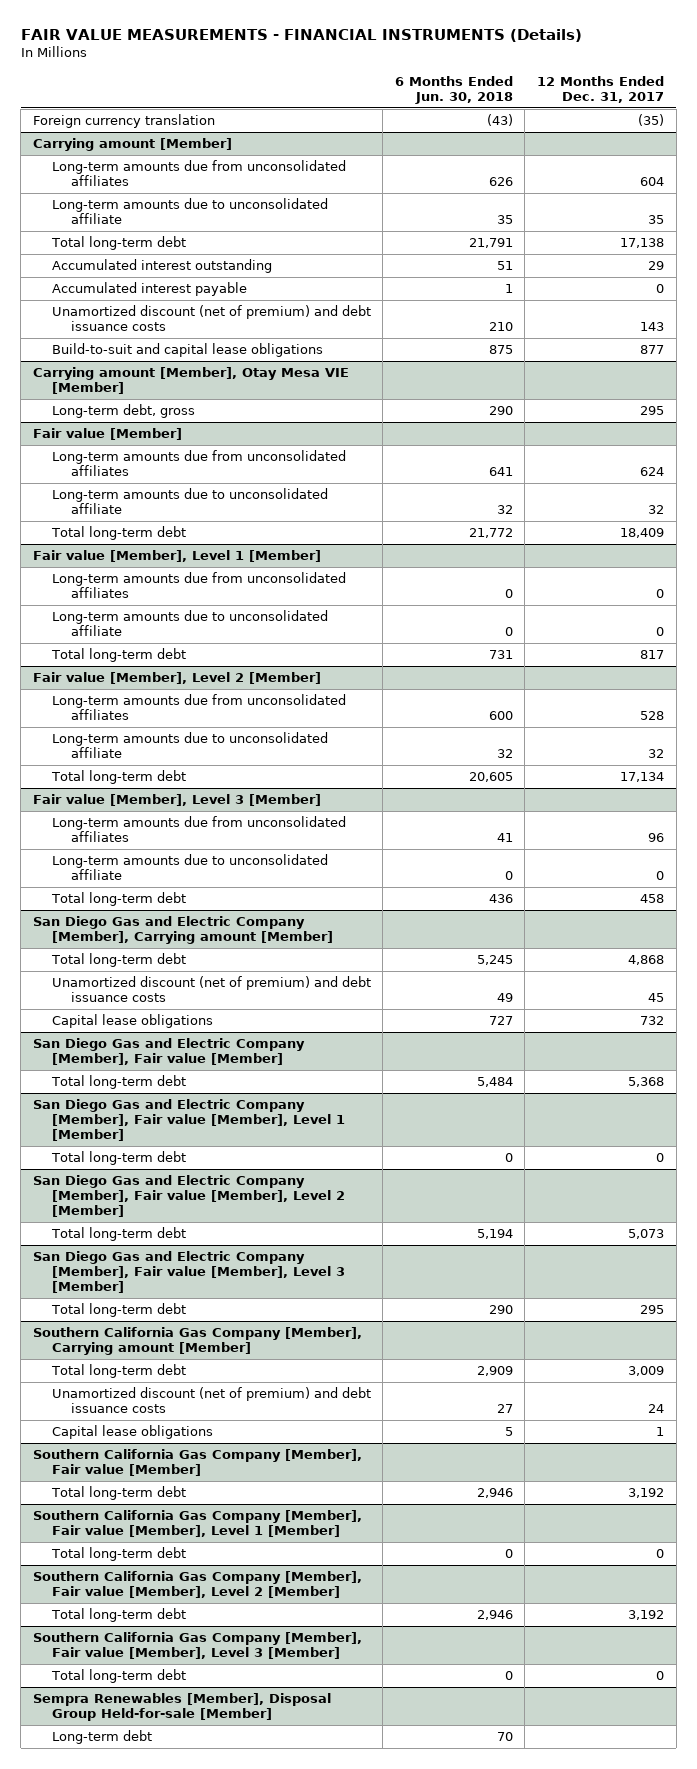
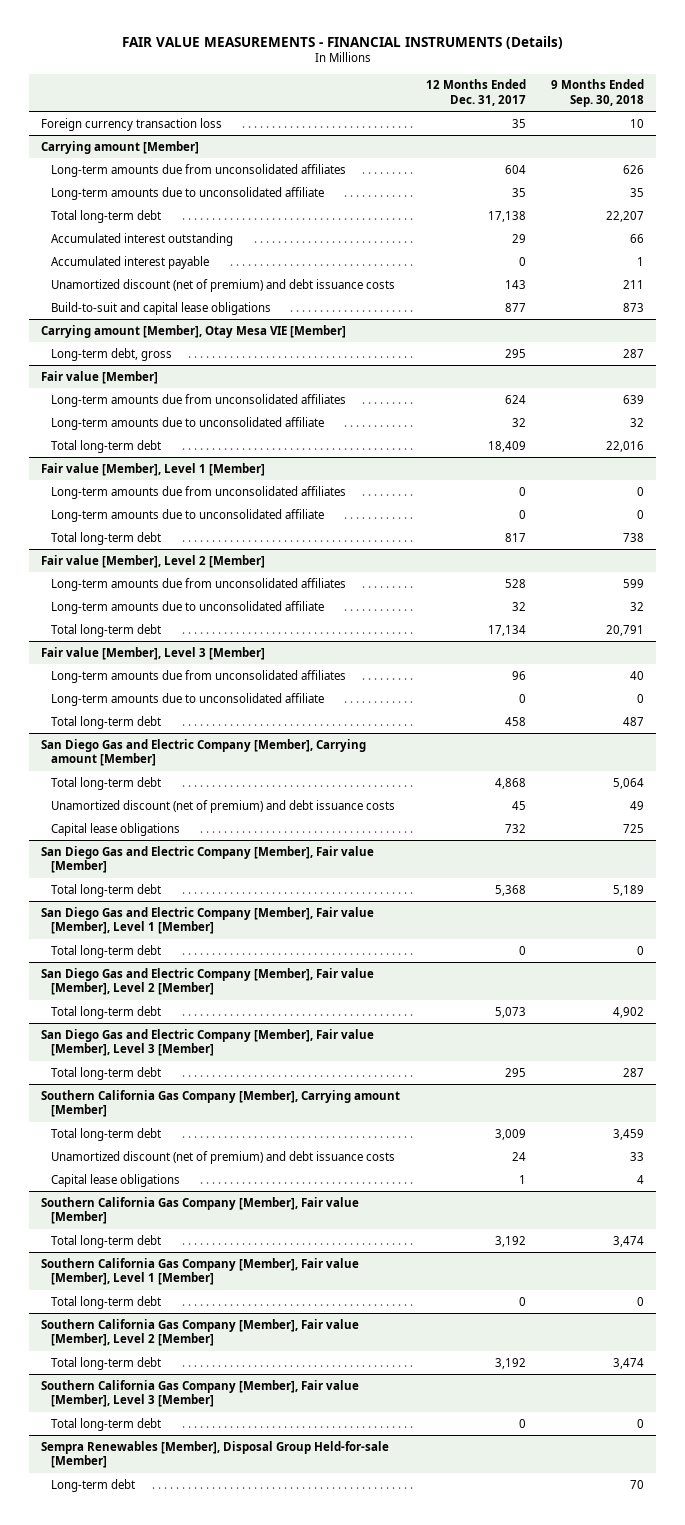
[394,76,513,104] 6 Months Ended Jun. 30, 2018 -> none
none -> [550,79,644,107] 9 Months Ended Sep. 30, 2018
[32,114,215,129] Foreign currency translation -> none
none -> [41,117,223,131] Foreign currency transaction loss

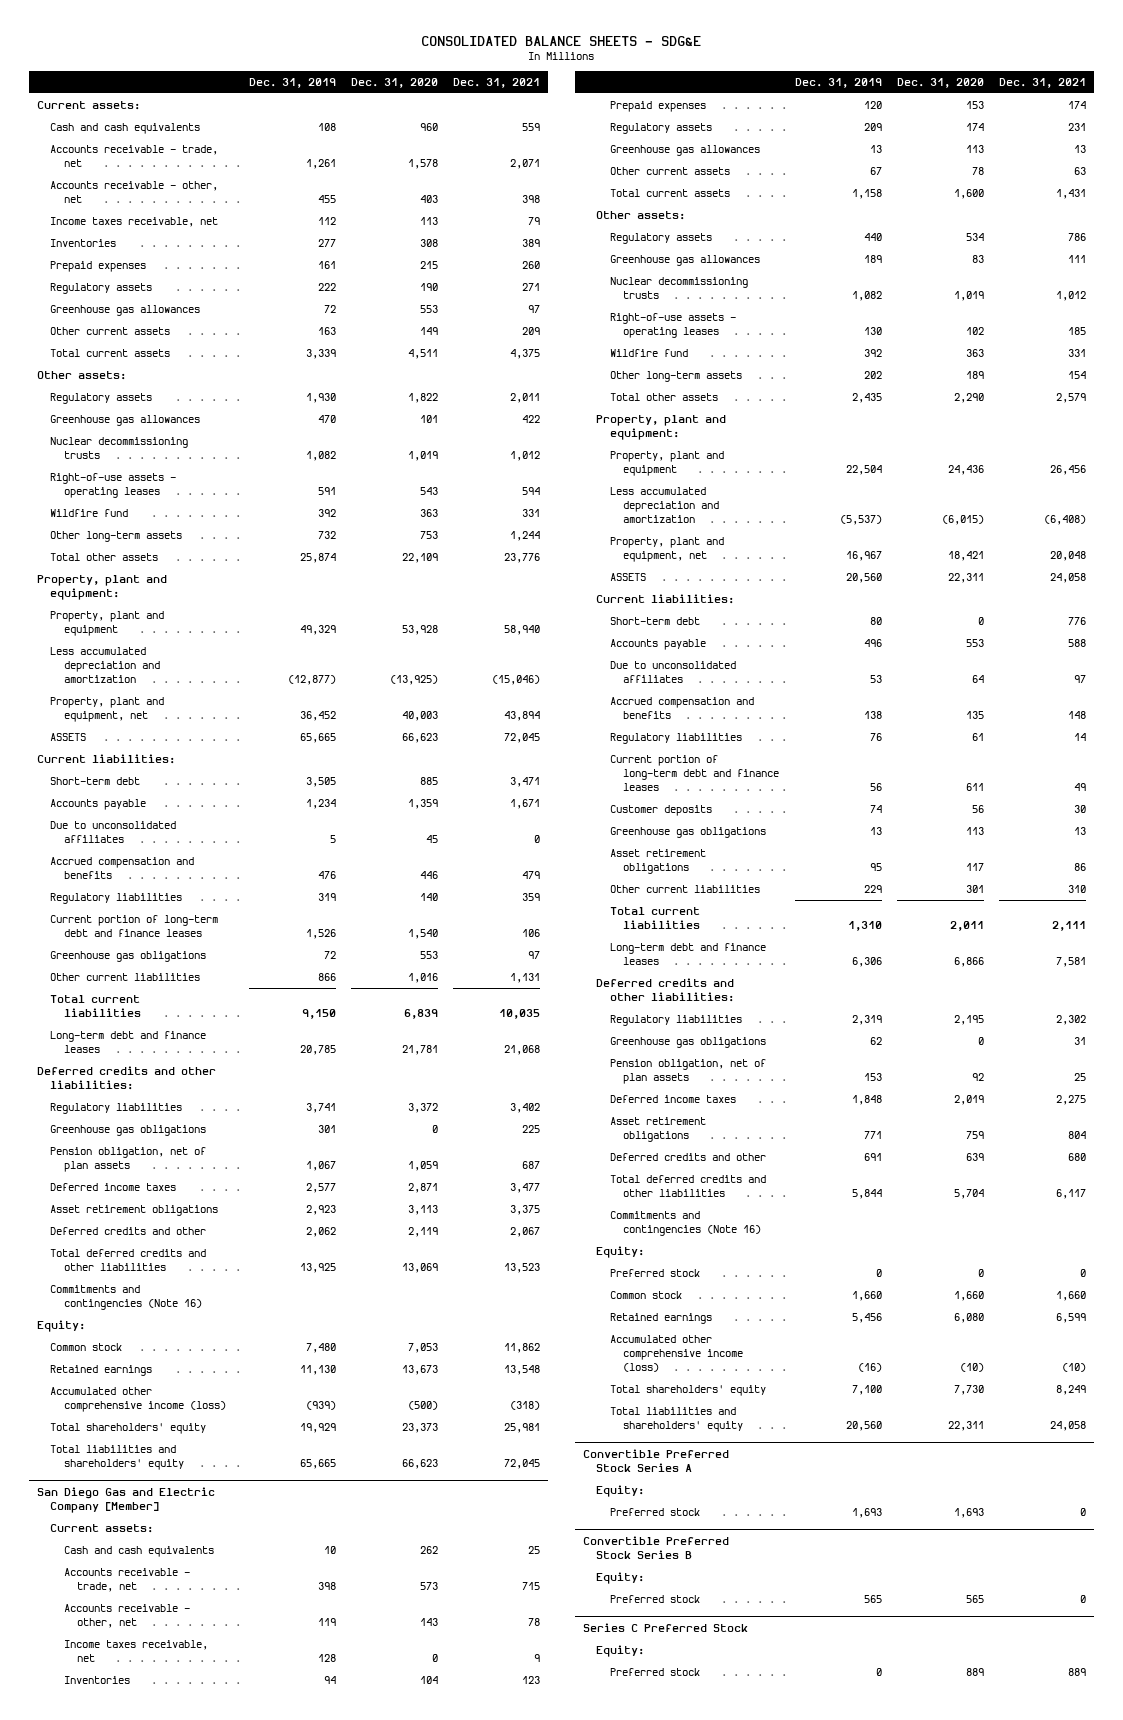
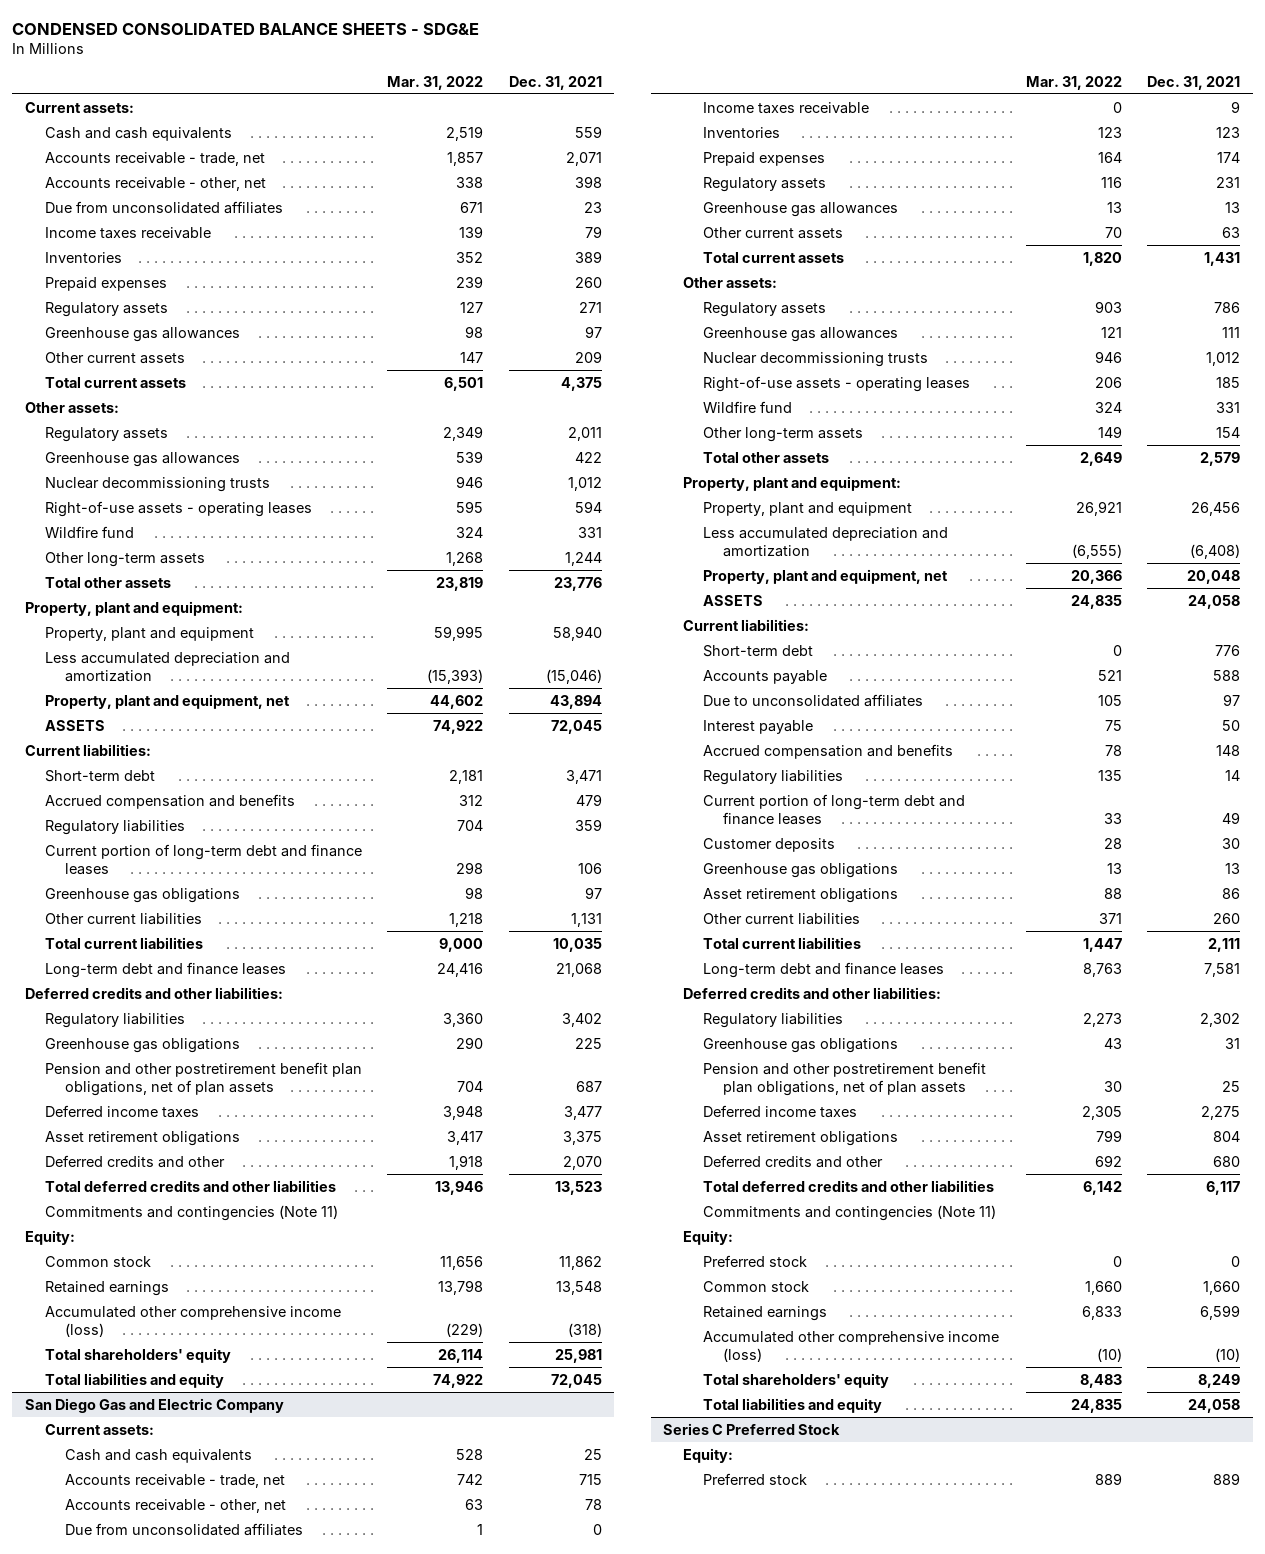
[421,35,702,46] CONSOLIDATED BALANCE SHEETS - SDG&E -> [12,22,480,35] CONDENSED CONSOLIDATED BALANCE SHEETS - SDG&E
[248,77,336,88] Dec. 31, 2019 -> none
[351,77,439,88] Dec. 31, 2020 -> none
none -> [387,75,484,90] Mar. 31, 2022
none -> [44,200,283,214] Due from unconsolidated affiliates
[50,217,219,228] Income taxes receivable, net -> [44,226,211,239] Income taxes receivable
[50,799,147,811] Accounts payable -> none
[50,821,177,843] Due to unconsolidated affiliates -> none
[50,1147,207,1172] Pension obligation, net of plan assets -> [44,1061,362,1096] Pension and other postretirement benefit plan obligations, net of plan assets
[510,1227,541,1238] 2,067 -> [562,1155,602,1170] 2,070
[50,1285,202,1310] Commitments and contingencies (Note 16) -> [44,1204,338,1221] Commitments and contingencies (Note 11)
[50,1445,184,1470] Total liabilities and shareholders' equity -> [44,1372,224,1388] Total liabilities and equity
[36,1486,215,1513] San Diego Gas and Electric Company [Member] -> [24,1397,284,1413] San Diego Gas and Electric Company
none -> [64,1522,303,1536] Due from unconsolidated affiliates
[63,1640,208,1662] Income taxes receivable, net -> [703,101,870,114] Income taxes receivable
none -> [703,719,814,734] Interest payable
[1068,885,1087,894] 310 -> [1213,912,1241,924] 260
[609,1059,766,1084] Pension obligation, net of plan assets -> [703,1061,987,1096] Pension and other postretirement benefit plan obligations, net of plan assets
[609,1211,762,1236] Commitments and contingencies (Note 16) -> [703,1204,997,1221] Commitments and contingencies (Note 11)
[582,1448,729,1472] Convertible Preferred Stock Series A -> none
[596,1485,645,1498] Equity: -> none
[609,1508,700,1517] Preferred stock -> none
[582,1535,729,1559] Convertible Preferred Stock Series B -> none
[596,1572,645,1585] Equity: -> none
[609,1595,700,1604] Preferred stock -> none
[609,1407,744,1432] Total liabilities and shareholders' equity -> [703,1397,883,1413] Total liabilities and equity

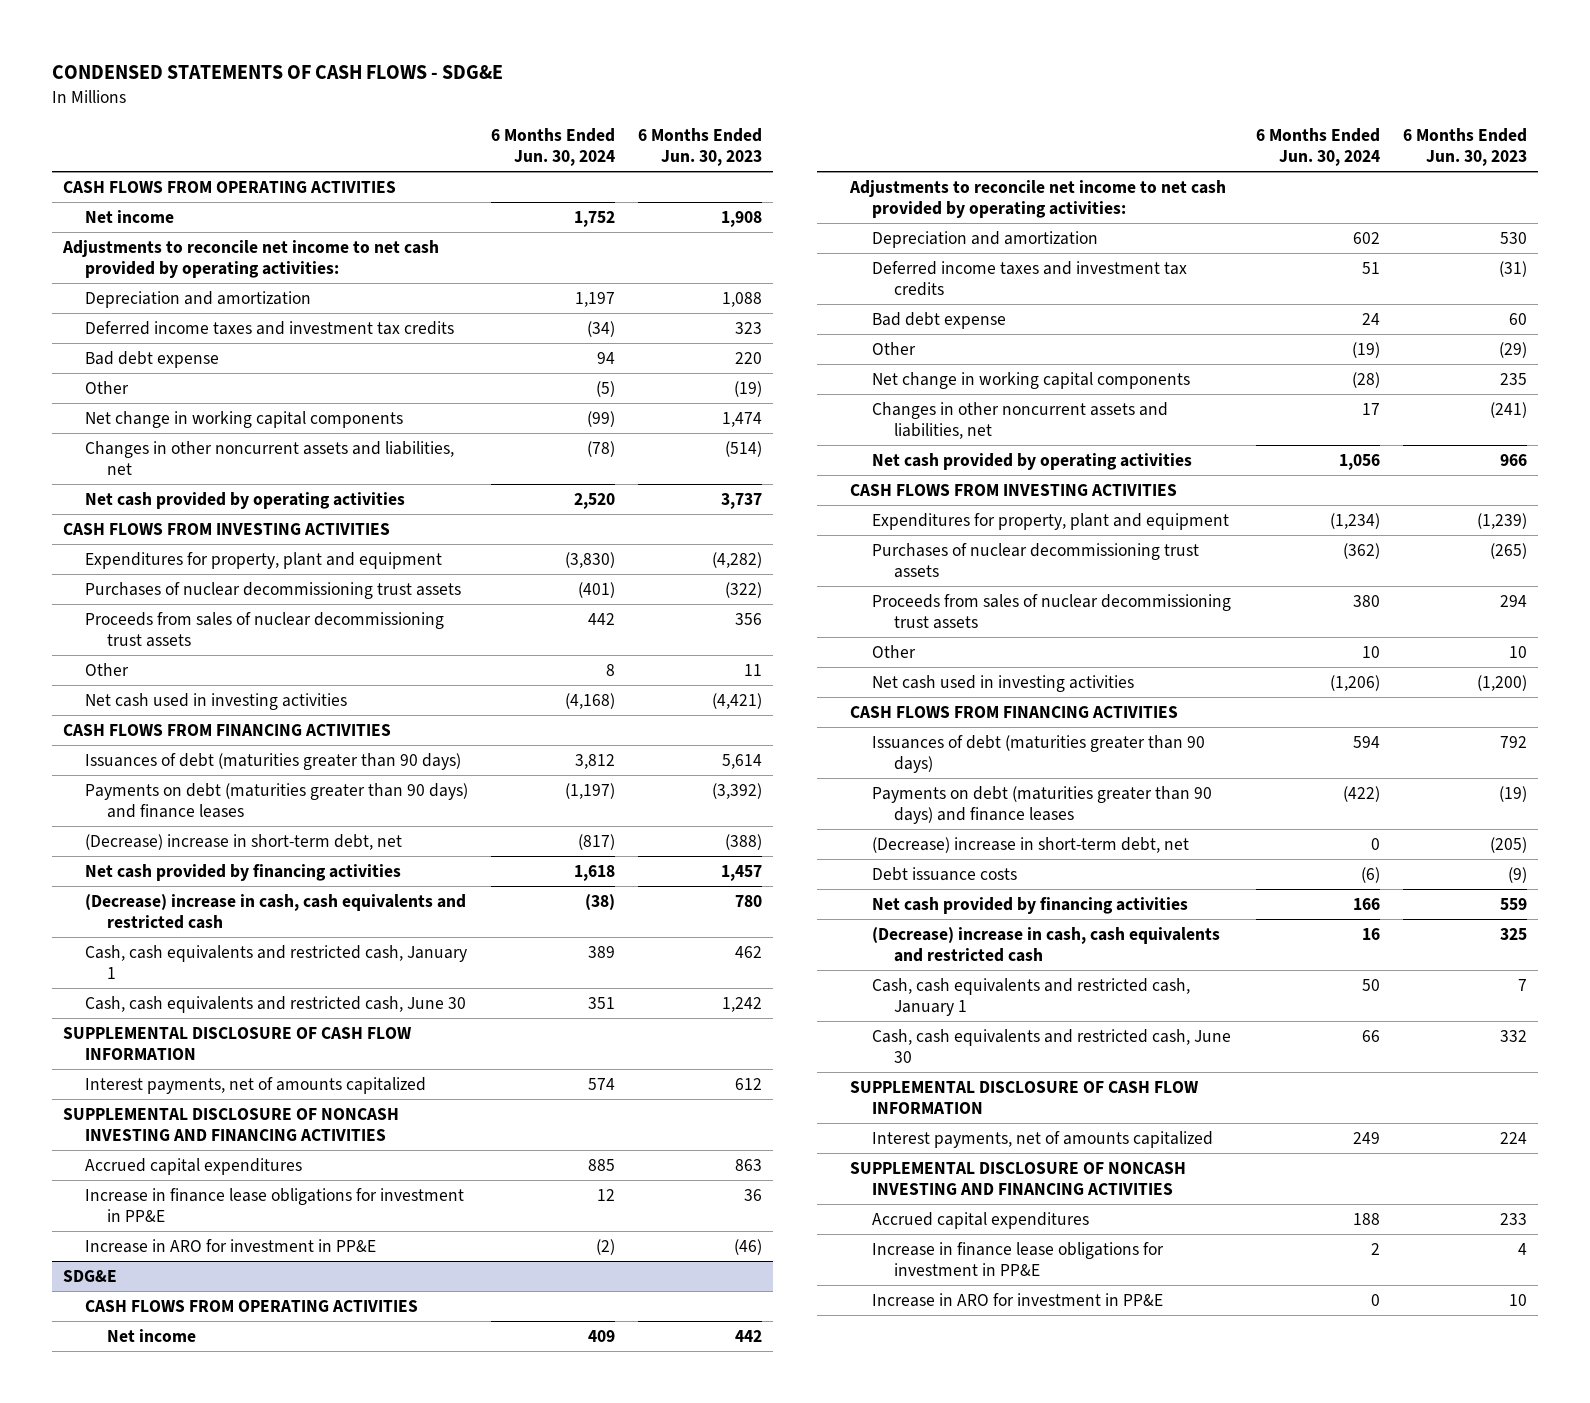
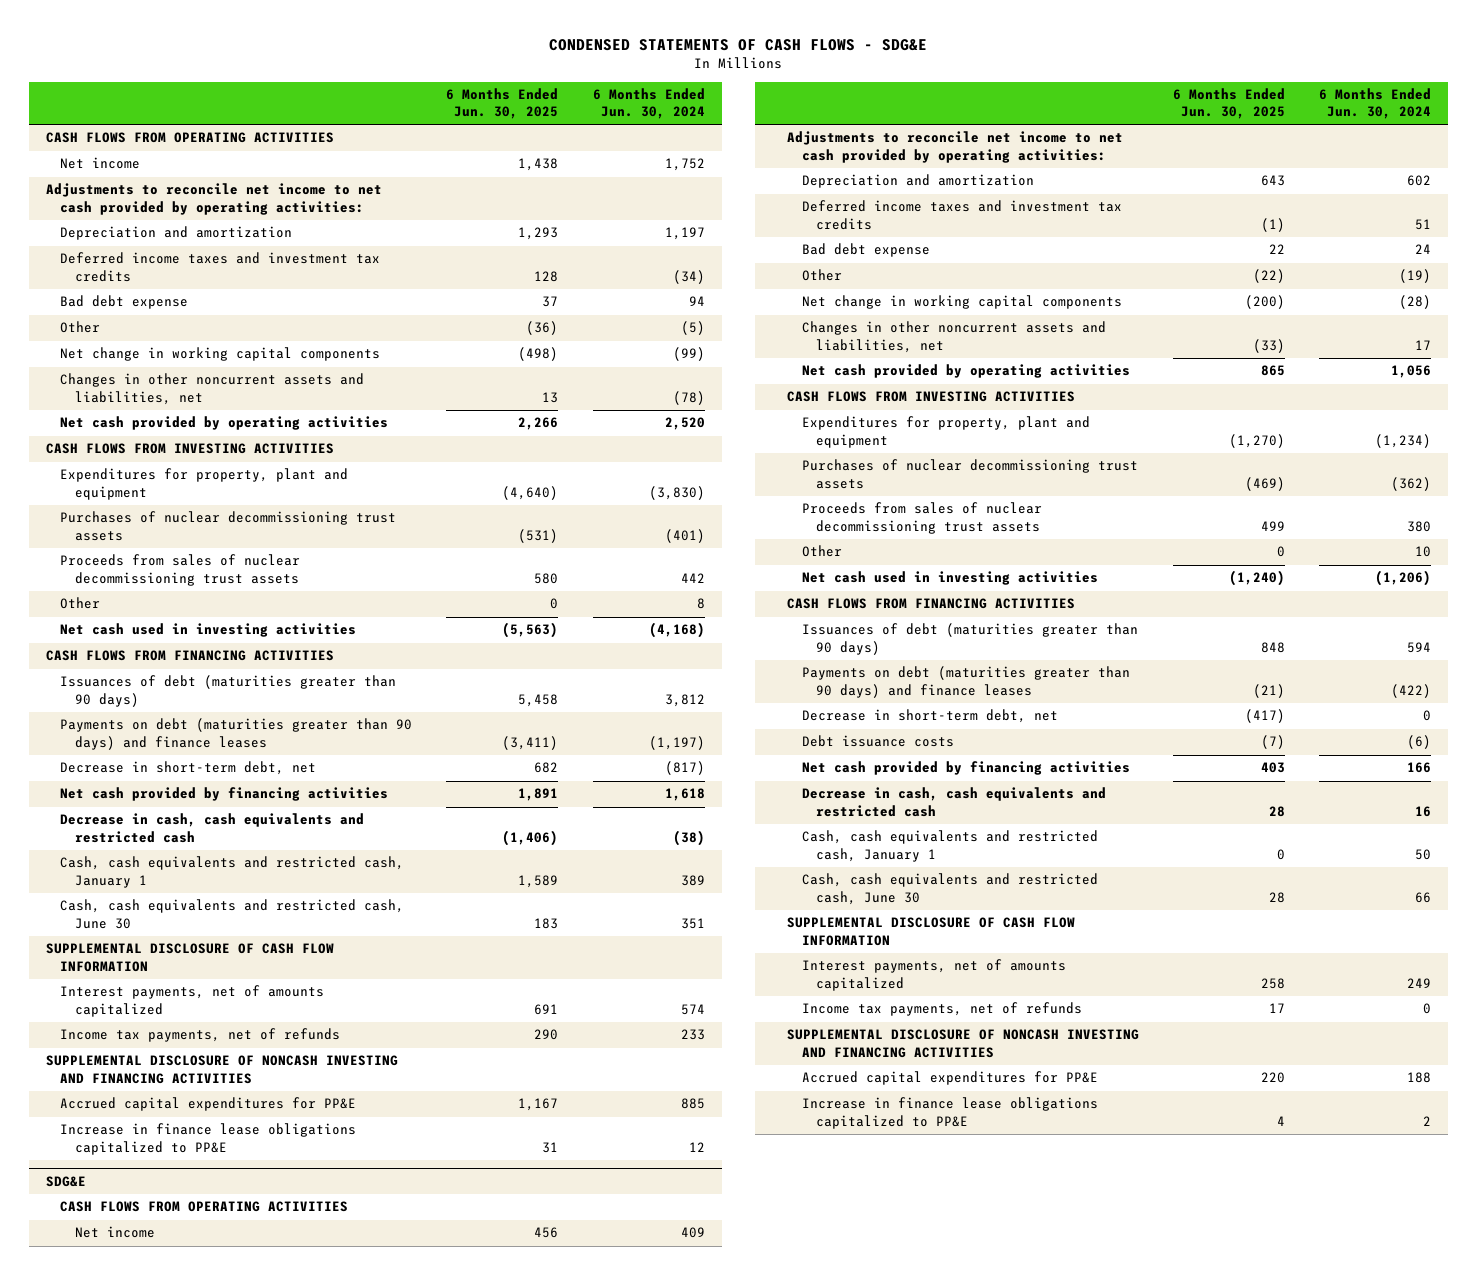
[637,127,762,166] 6 Months Ended Jun. 30, 2023 -> none
none -> [446,88,559,120] 6 Months Ended Jun. 30, 2025
[84,833,402,850] (Decrease) increase in short-term debt, net -> [60,761,317,776] Decrease in short-term debt, net
[84,893,466,929] (Decrease) increase in cash, cash equivalents and restricted cash -> [60,813,365,843] Decrease in cash, cash equivalents and restricted cash
none -> [60,1028,341,1043] Income tax payments, net of refunds
[84,1238,376,1253] Increase in ARO for investment in PP&E -> none
[84,1157,302,1175] Accrued capital expenditures -> [60,1097,357,1112] Accrued capital expenditures for PP&E
[84,1187,464,1222] Increase in finance lease obligations for investment in PP&E -> [60,1123,357,1155] Increase in finance lease obligations capitalized to PP&E
[872,836,1190,853] (Decrease) increase in short-term debt, net -> [801,709,1058,724] Decrease in short-term debt, net
[872,926,1221,962] (Decrease) increase in cash, cash equivalents and restricted cash -> [801,787,1106,817] Decrease in cash, cash equivalents and restricted cash
none -> [801,1002,1082,1017] Income tax payments, net of refunds
[872,1292,1164,1307] Increase in ARO for investment in PP&E -> none
[872,1211,1090,1229] Accrued capital expenditures -> [801,1071,1098,1086] Accrued capital expenditures for PP&E
[872,1241,1165,1276] Increase in finance lease obligations for investment in PP&E -> [801,1097,1098,1129] Increase in finance lease obligations capitalized to PP&E

